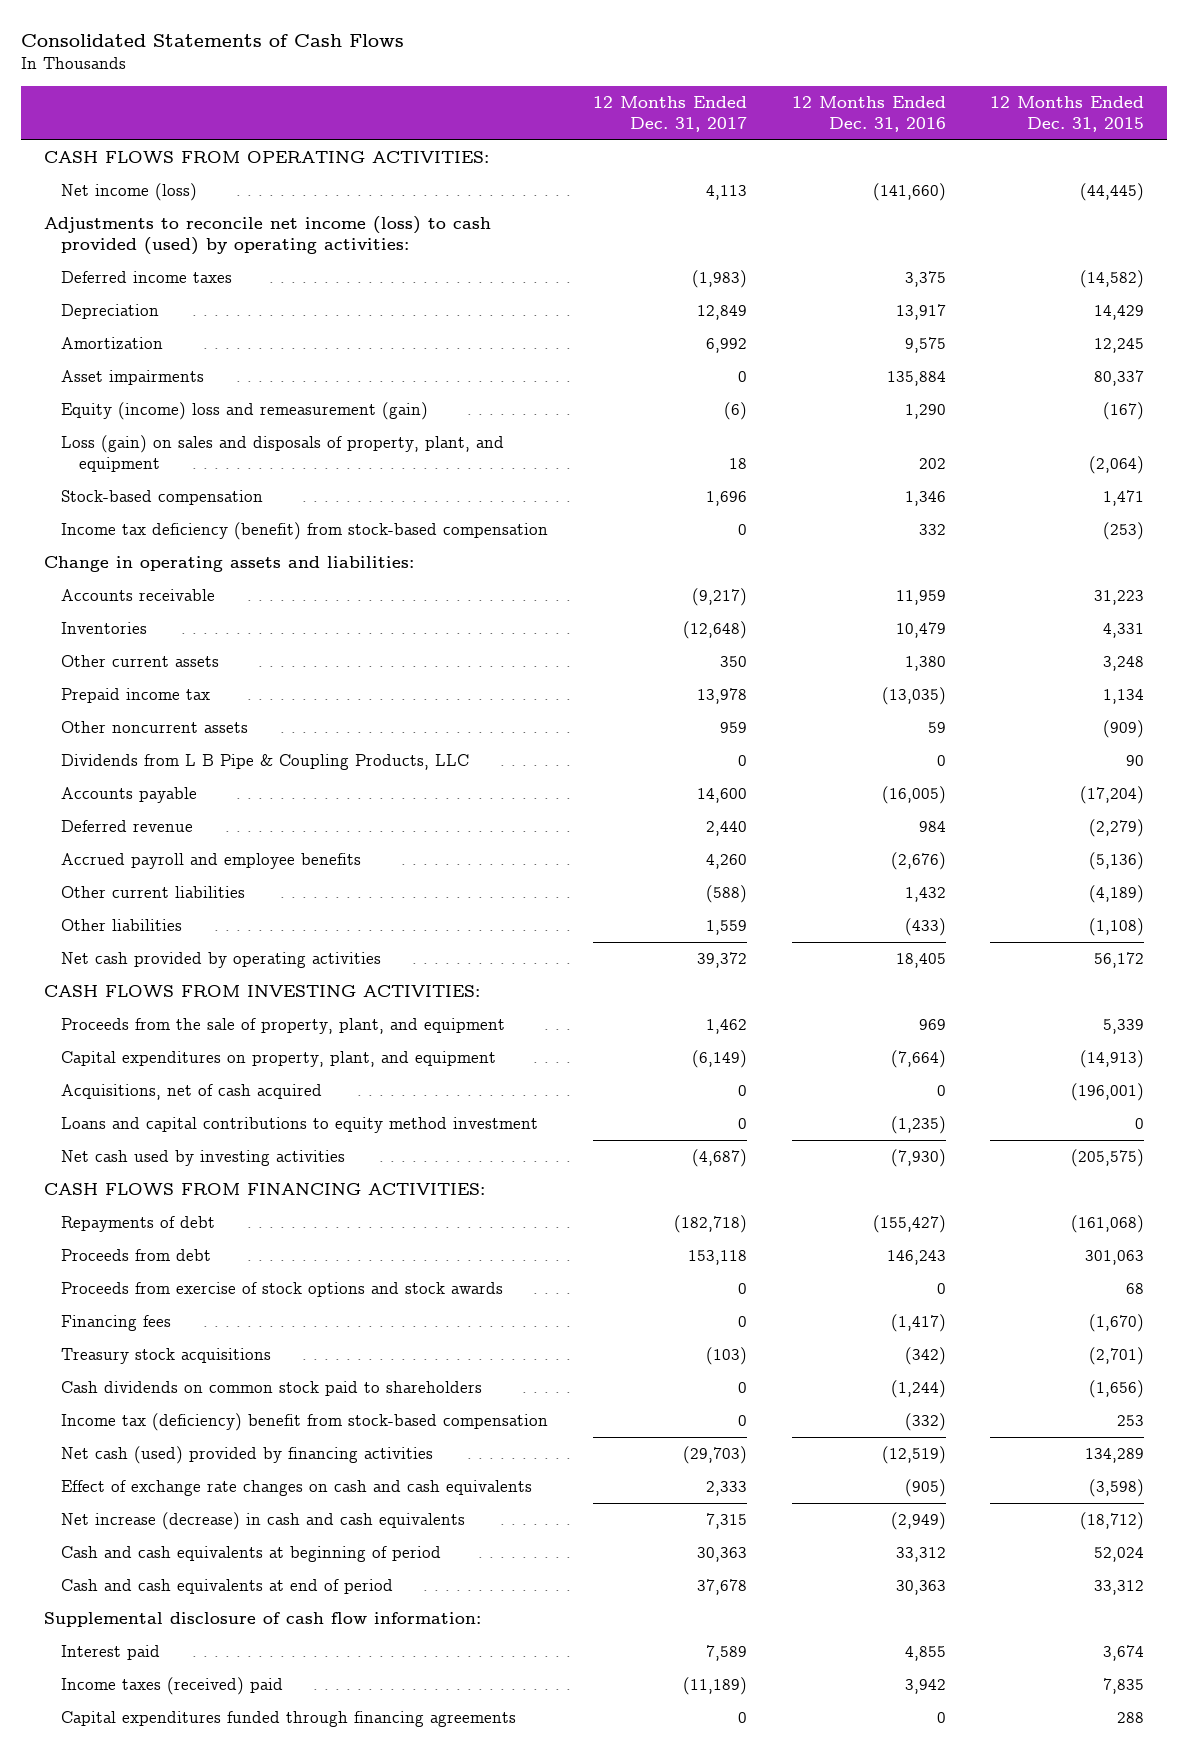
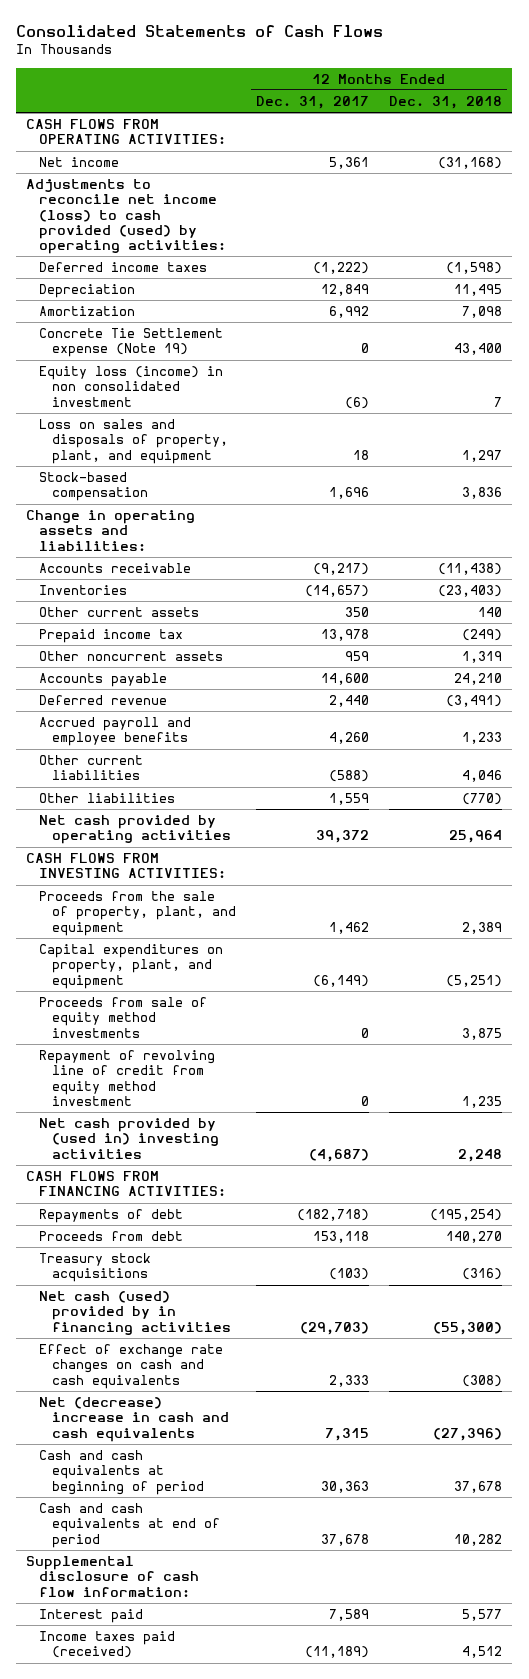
[791,95,946,133] 12 Months Ended Dec. 31, 2016 -> none
[990,95,1145,133] 12 Months Ended Dec. 31, 2015 -> none
none -> [389,96,503,110] Dec. 31, 2018
[61,182,198,201] Net income (loss) -> [39,157,120,168] Net income
[705,184,747,200] 4,113 -> [329,157,370,170] 5,361
[691,269,747,288] (1,983) -> [313,262,370,275] (1,222)
[61,369,205,385] Asset impairments -> none
none -> [39,328,224,358] Concrete Tie Settlement expense (Note 19)
[61,401,429,420] Equity (income) loss and remeasurement (gain) -> [39,366,224,407] Equity loss (income) in non consolidated investment
[61,434,505,473] Loss (gain) on sales and disposals of property, plant, and equipment -> [39,419,228,464] Loss on sales and disposals of property, plant, and equipment
[61,521,549,540] Income tax deficiency (benefit) from stock-based compensation -> none
[682,620,747,639] (12,648) -> [305,585,370,598] (14,657)
[61,753,470,770] Dividends from L B Pipe & Coupling Products, LLC -> none
[61,1083,323,1100] Acquisitions, net of cash acquired -> none
[61,1116,539,1133] Loans and capital contributions to equity method investment -> none
none -> [39,997,208,1038] Proceeds from sale of equity method investments
none -> [39,1050,216,1106] Repayment of revolving line of credit from equity method investment
[61,1149,346,1166] Net cash used by investing activities -> [39,1118,219,1159] Net cash provided by (used in) investing activities
[61,1281,504,1297] Proceeds from exercise of stock options and stock awards -> none
[61,1314,172,1331] Financing fees -> none
[61,1380,483,1396] Cash dividends on common stock paid to shareholders -> none
[61,1412,549,1431] Income tax (deficiency) benefit from stock-based compensation -> none
[61,1445,434,1464] Net cash (used) provided by financing activities -> [39,1291,231,1335] Net cash (used) provided by in financing activities
[61,1511,466,1530] Net increase (decrease) in cash and cash equivalents -> [39,1397,229,1442] Net (decrease) increase in cash and cash equivalents
[61,1710,517,1727] Capital expenditures funded through financing agreements -> none
[61,1676,284,1695] Income taxes (received) paid -> [39,1631,176,1659] Income taxes paid (received)

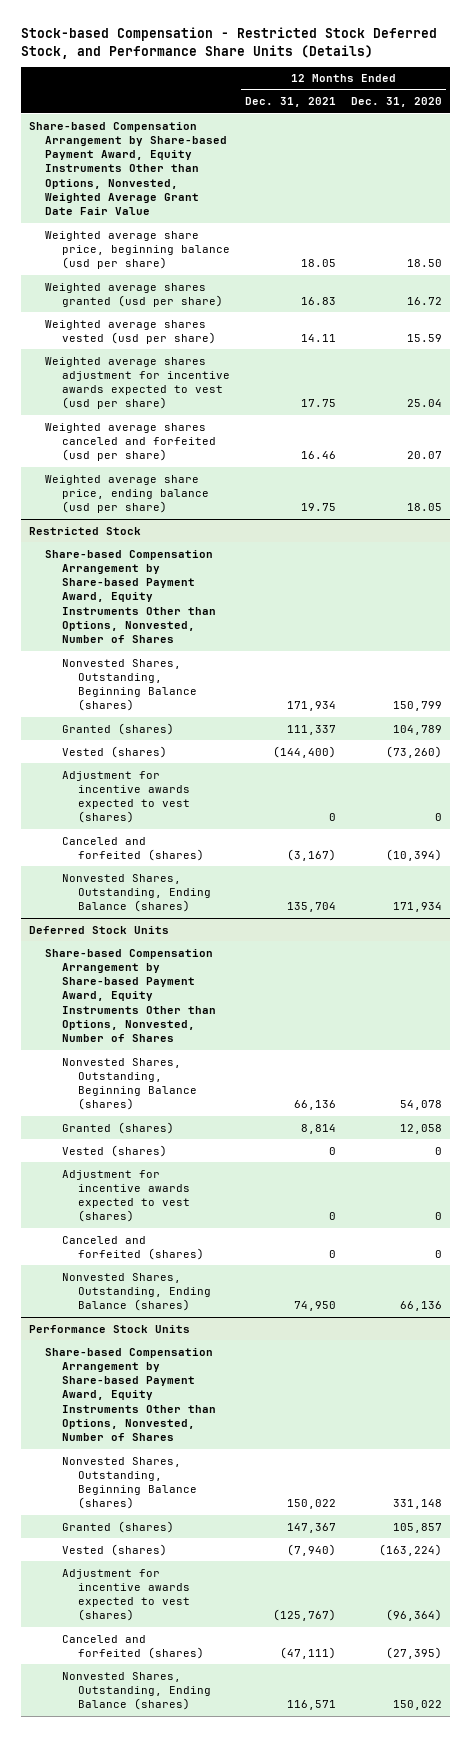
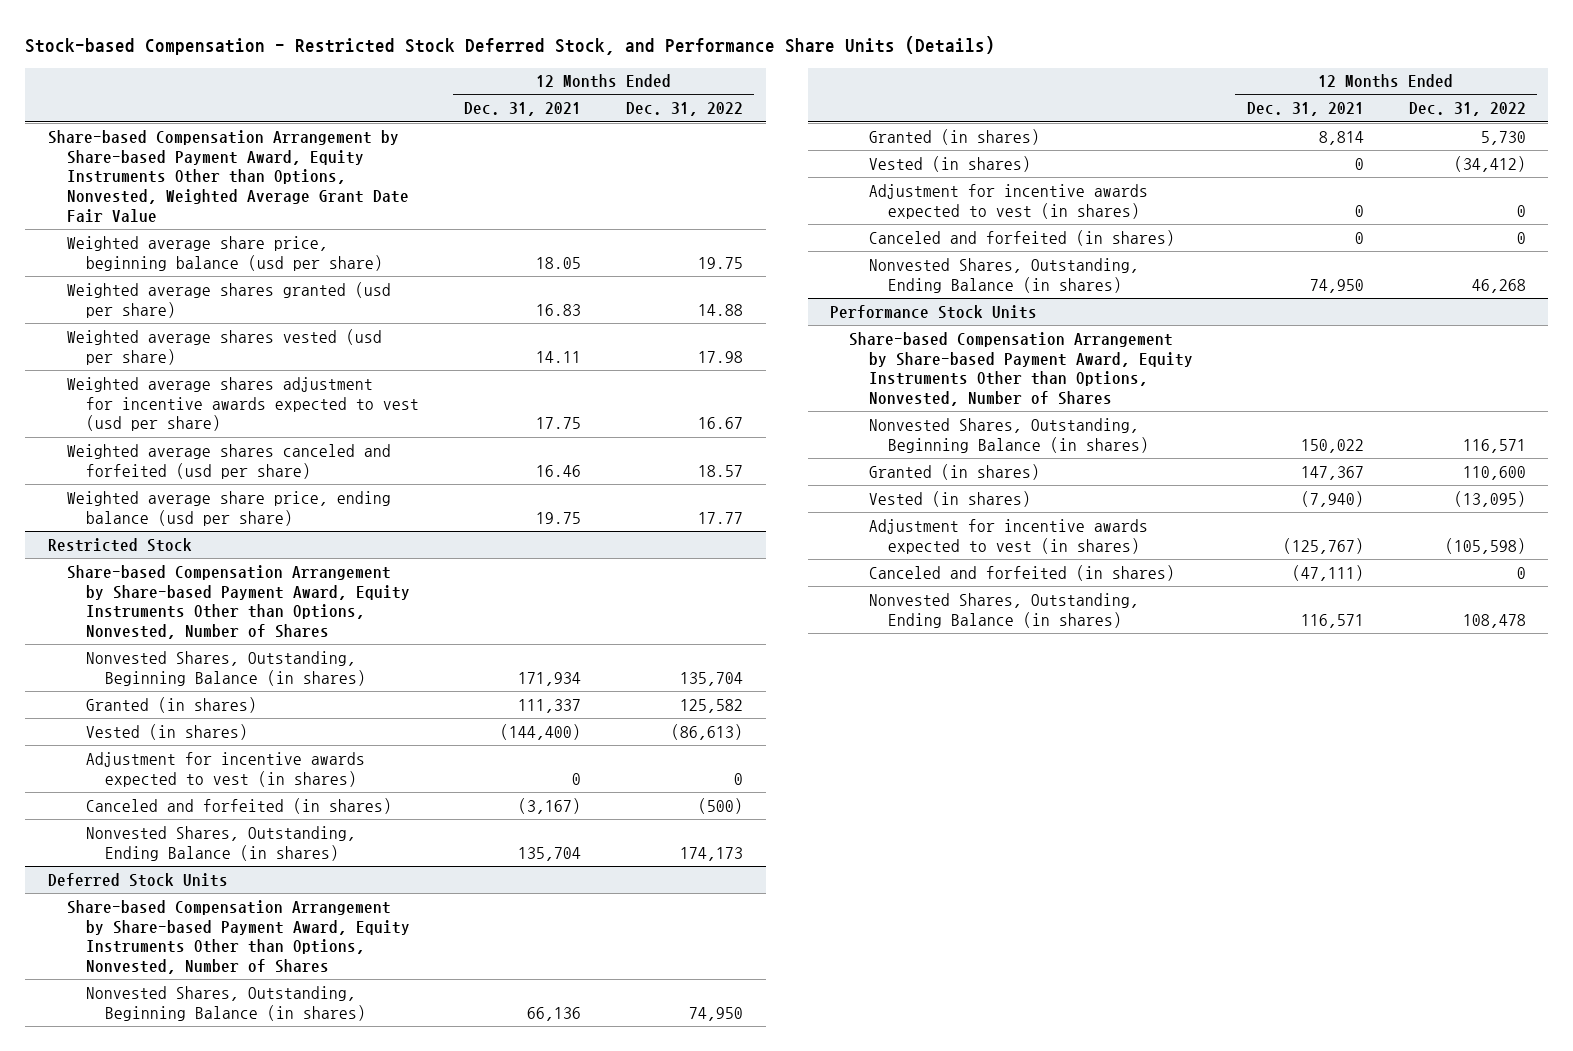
[351,97,443,108] Dec. 31, 2020 -> none
none -> [626,102,744,117] Dec. 31, 2022
[61,658,198,712] Nonvested Shares, Outstanding, Beginning Balance (shares) -> [85,650,367,686] Nonvested Shares, Outstanding, Beginning Balance (in shares)
[61,722,174,735] Granted (shares) -> [85,696,257,713] Granted (in shares)
[61,745,167,758] Vested (shares) -> [85,723,248,740] Vested (in shares)
[61,770,191,824] Adjustment for incentive awards expected to vest (shares) -> [85,751,365,787] Adjustment for incentive awards expected to vest (in shares)
[61,836,205,861] Canceled and forfeited (shares) -> [85,797,392,814] Canceled and forfeited (in shares)
[61,873,212,913] Nonvested Shares, Outstanding, Ending Balance (shares) -> [85,825,356,861] Nonvested Shares, Outstanding, Ending Balance (in shares)
[61,1057,198,1111] Nonvested Shares, Outstanding, Beginning Balance (shares) -> [85,985,367,1021] Nonvested Shares, Outstanding, Beginning Balance (in shares)
[61,1121,174,1134] Granted (shares) -> [868,128,1040,145] Granted (in shares)
[61,1144,167,1157] Vested (shares) -> [868,155,1031,172] Vested (in shares)
[61,1169,191,1223] Adjustment for incentive awards expected to vest (shares) -> [868,183,1148,219] Adjustment for incentive awards expected to vest (in shares)
[61,1235,205,1260] Canceled and forfeited (shares) -> [868,229,1175,246] Canceled and forfeited (in shares)
[61,1272,212,1312] Nonvested Shares, Outstanding, Ending Balance (shares) -> [868,257,1139,293] Nonvested Shares, Outstanding, Ending Balance (in shares)
[61,1456,198,1510] Nonvested Shares, Outstanding, Beginning Balance (shares) -> [868,417,1149,453] Nonvested Shares, Outstanding, Beginning Balance (in shares)
[61,1520,174,1533] Granted (shares) -> [868,463,1040,480] Granted (in shares)
[61,1543,167,1556] Vested (shares) -> [868,490,1031,507] Vested (in shares)
[61,1568,191,1622] Adjustment for incentive awards expected to vest (shares) -> [868,518,1148,554] Adjustment for incentive awards expected to vest (in shares)
[61,1634,205,1659] Canceled and forfeited (shares) -> [868,564,1175,581] Canceled and forfeited (in shares)
[61,1671,212,1711] Nonvested Shares, Outstanding, Ending Balance (shares) -> [868,592,1139,628] Nonvested Shares, Outstanding, Ending Balance (in shares)

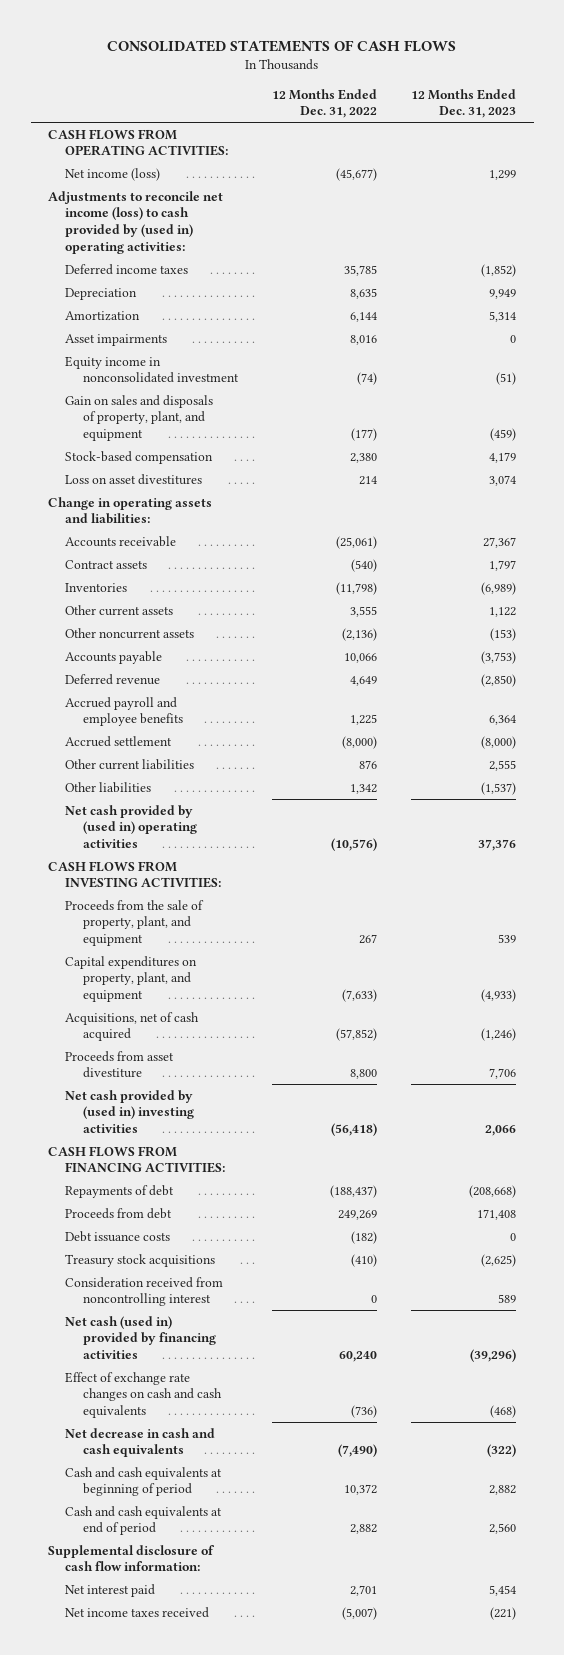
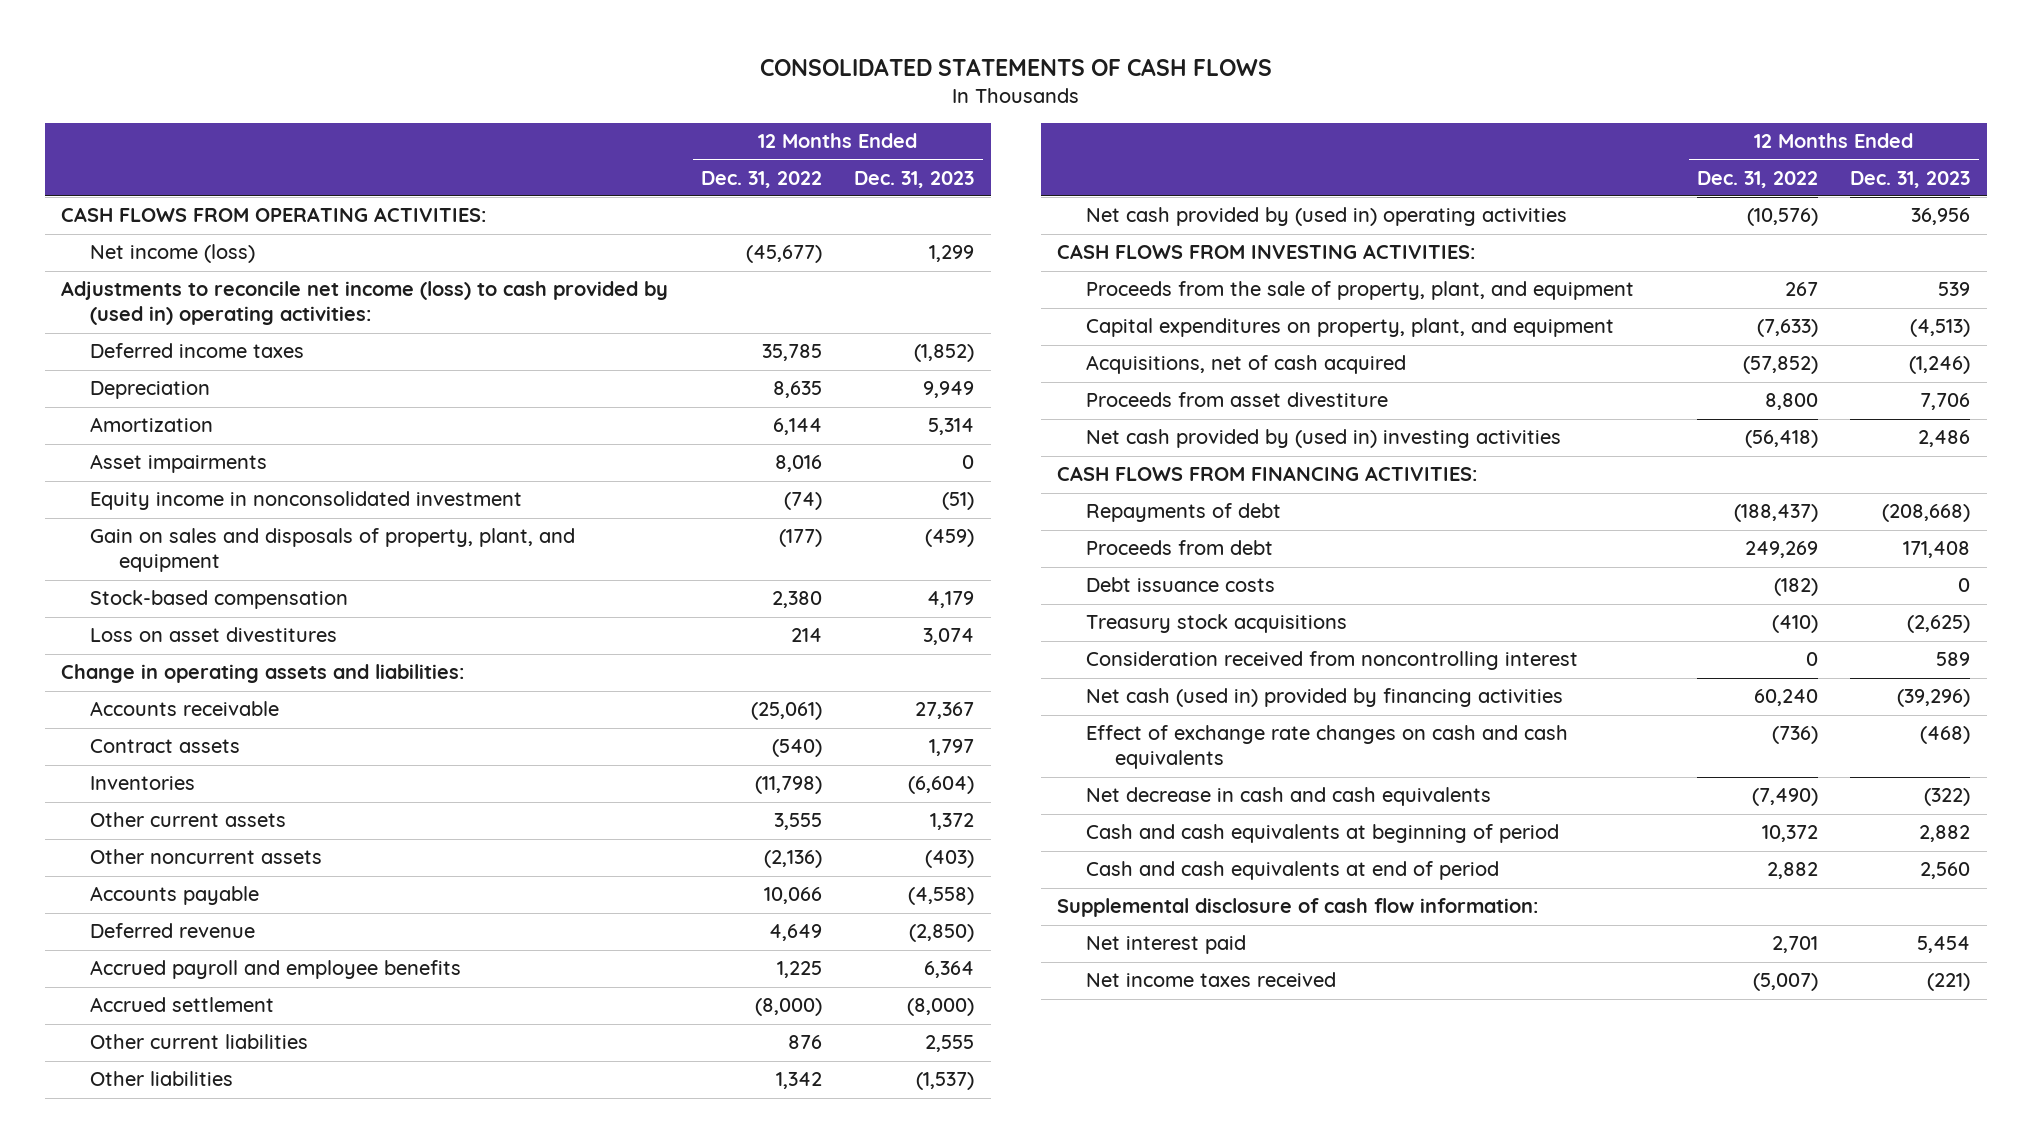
[481,581,517,595] (6,989) -> [908,776,975,795] (6,604)
[489,606,517,617] 1,122 -> [930,813,975,831] 1,372
[490,627,517,641] (153) -> [925,850,975,869] (403)
[481,650,517,664] (3,753) -> [908,887,975,906] (4,558)
[478,839,517,852] 37,376 -> [1911,208,1971,226] 36,956
[481,989,517,1003] (4,933) -> [1910,319,1971,338] (4,513)
[485,1125,517,1137] 2,066 -> [1918,430,1971,448] 2,486

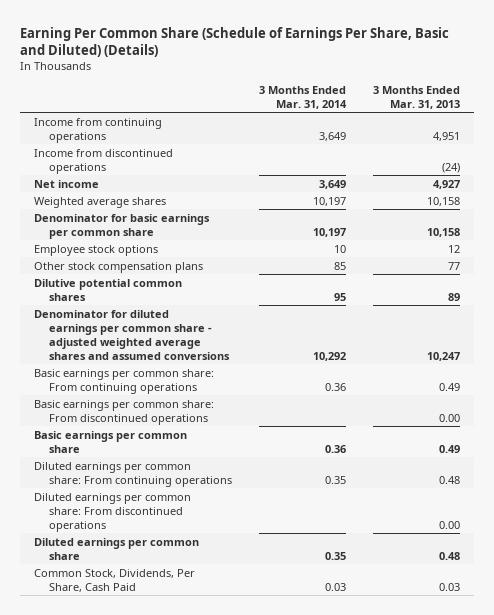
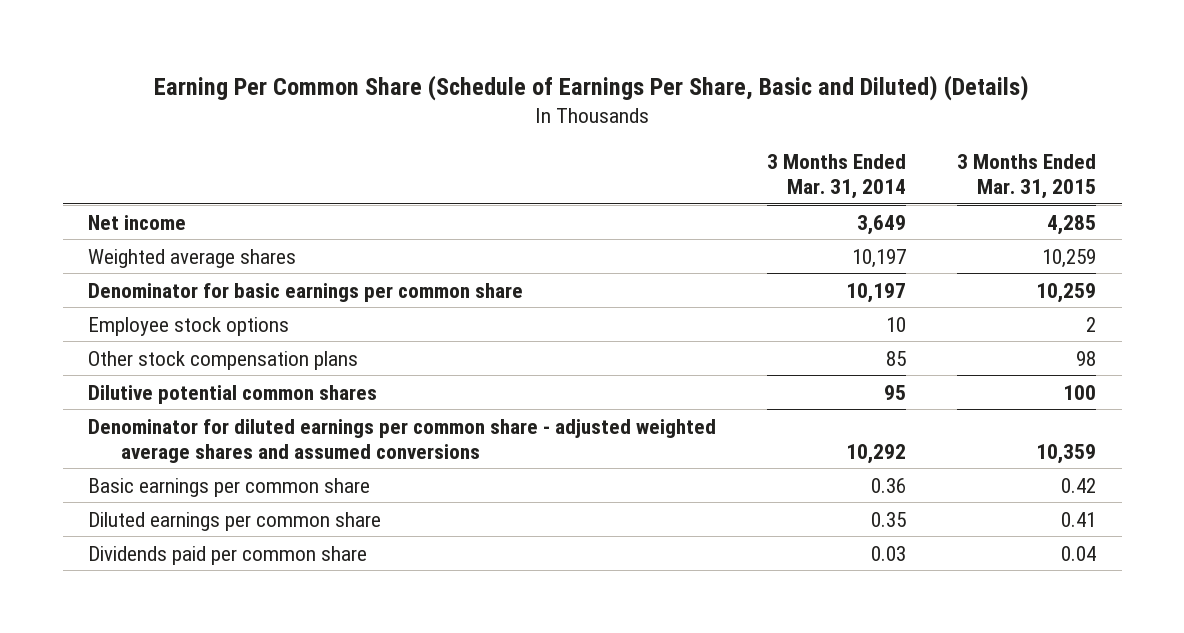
[373,85,461,109] 3 Months Ended Mar. 31, 2013 -> none
none -> [957,153,1097,199] 3 Months Ended Mar. 31, 2015
[33,117,162,143] Income from continuing operations -> none
[33,148,173,174] Income from discontinued operations -> none
[33,368,214,394] Basic earnings per common share: From continuing operations -> none
[33,399,214,425] Basic earnings per common share: From discontinued operations -> none
[33,461,232,487] Diluted earnings per common share: From continuing operations -> none
[33,492,191,532] Diluted earnings per common share: From discontinued operations -> none
[33,568,195,592] Common Stock, Dividends, Per Share, Cash Paid -> [88,545,368,565] Dividends paid per common share

